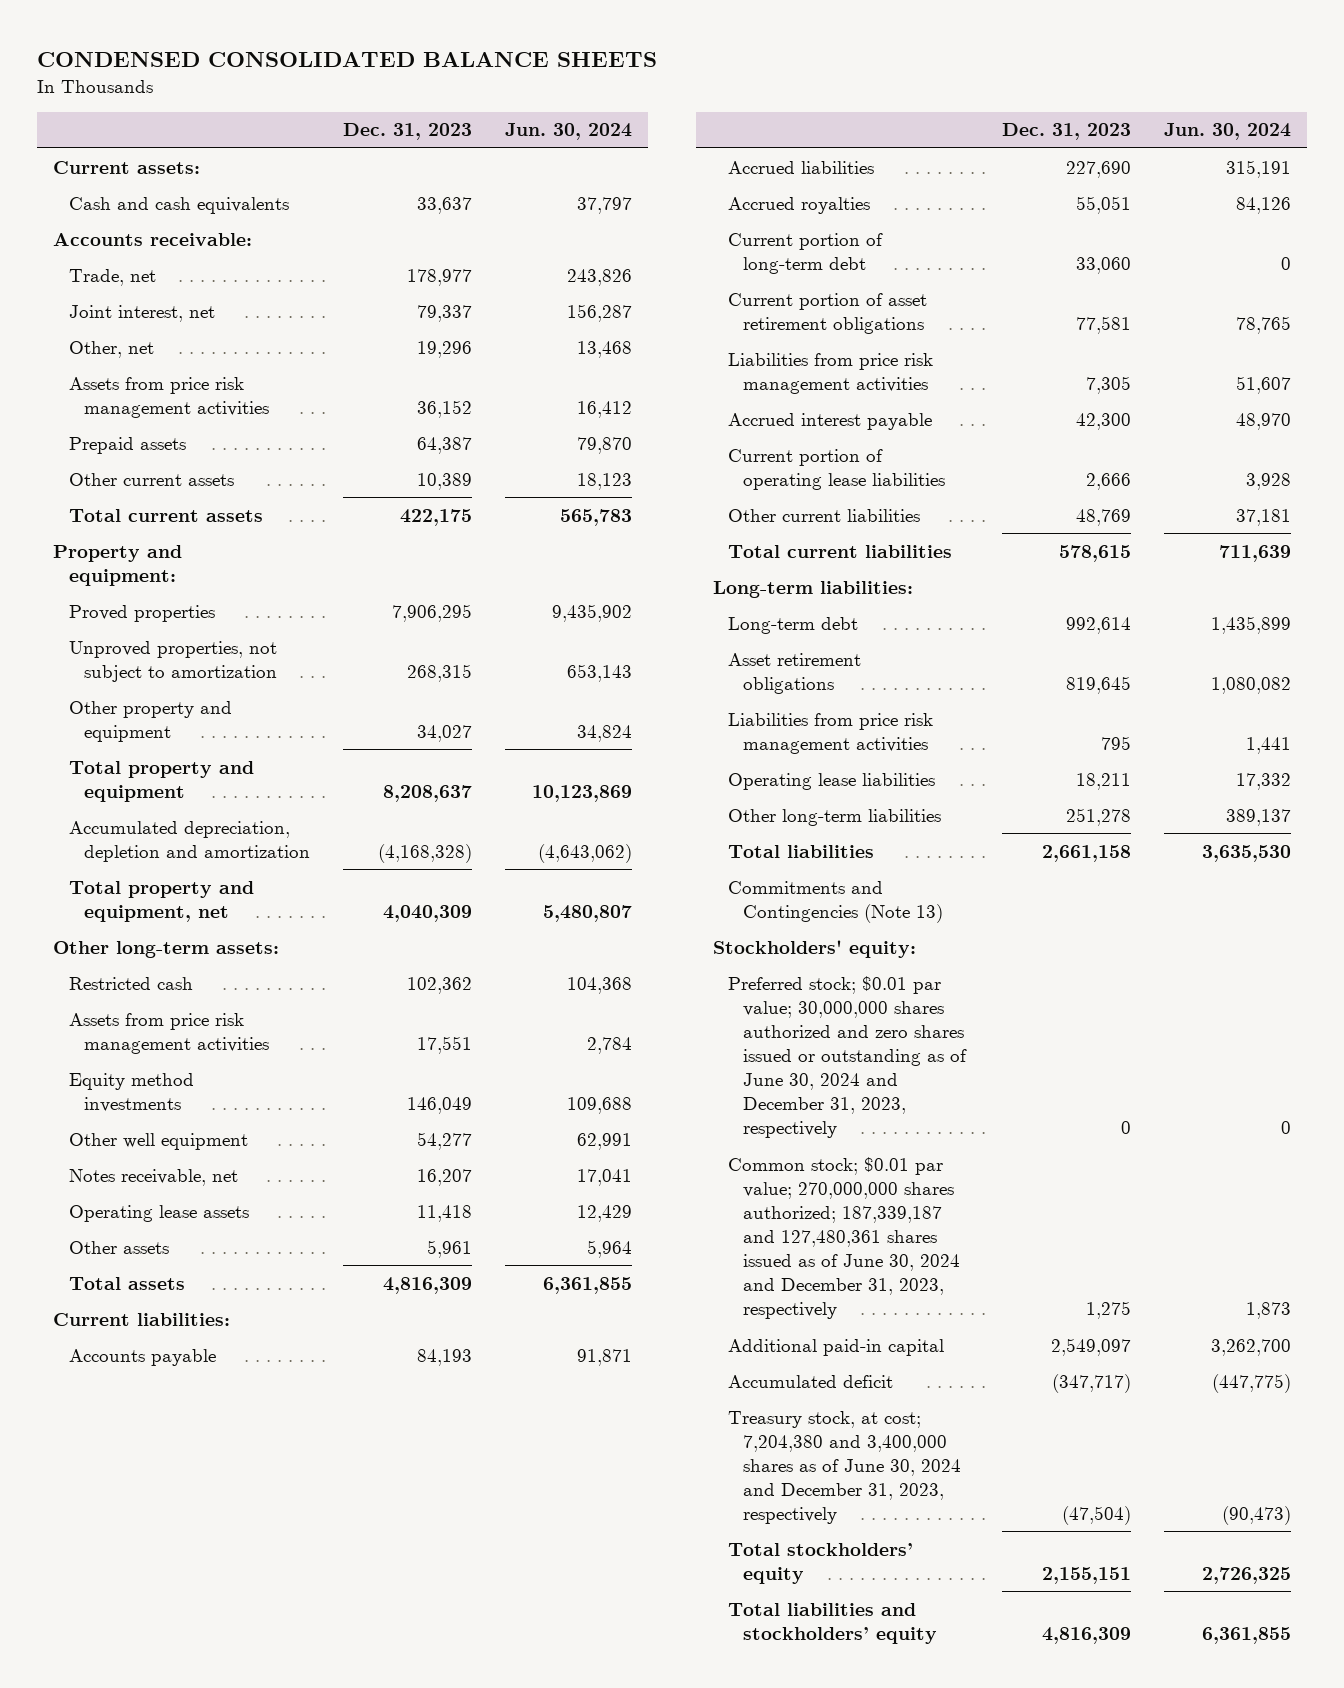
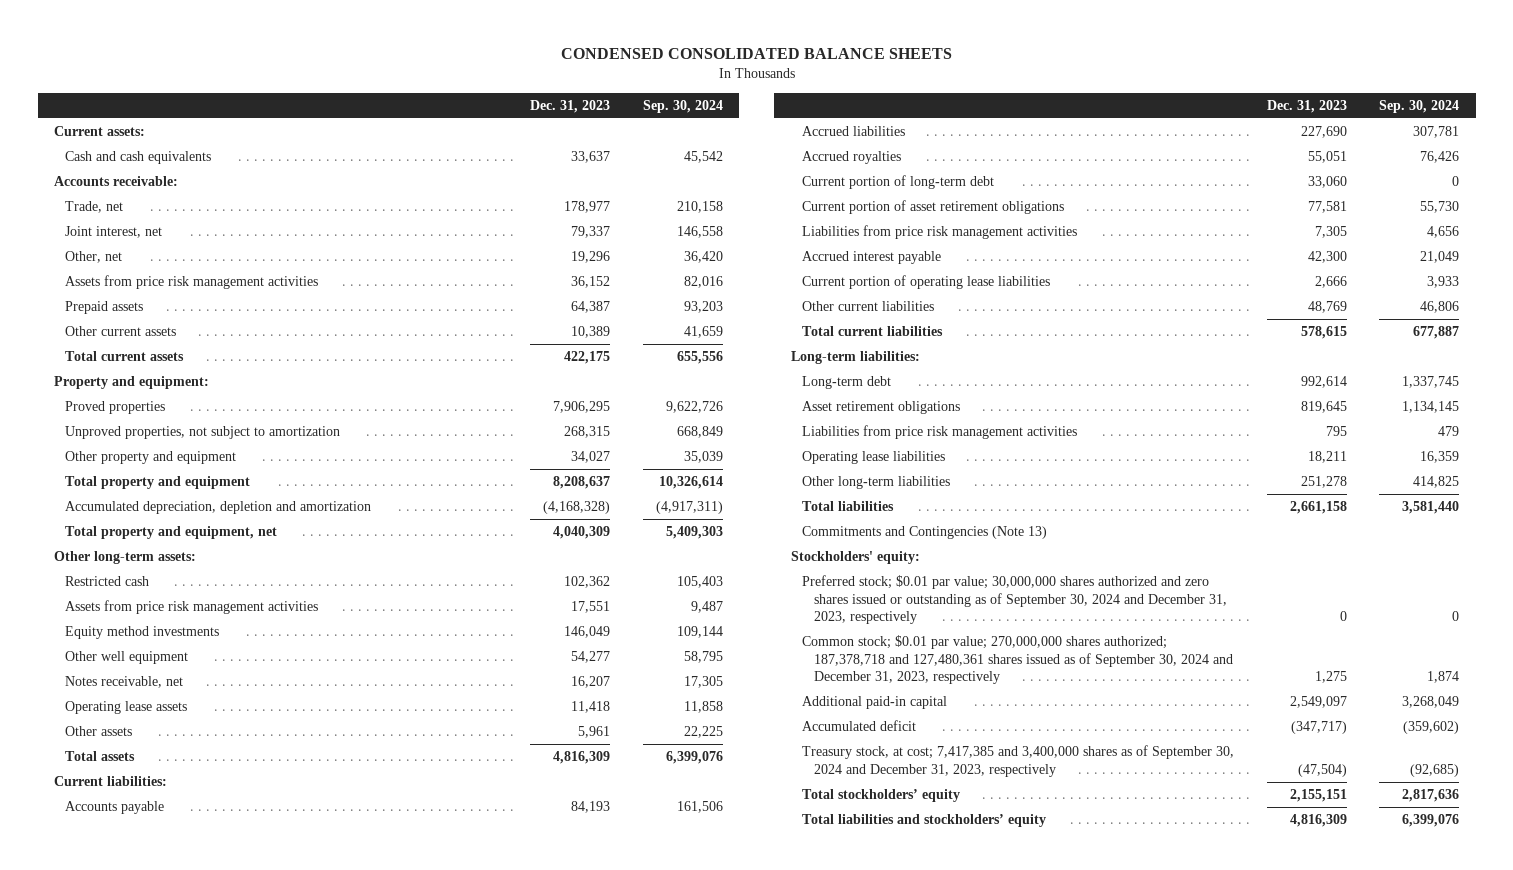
[504,123,632,141] Jun. 30, 2024 -> none
none -> [642,99,723,113] Sep. 30, 2024
[727,975,968,1139] Preferred stock; $0.01 par value; 30,000,000 shares authorized and zero shares issued or outstanding as of June 30, 2024 and December 31, 2023, respectively -> [802,575,1227,625] Preferred stock; $0.01 par value; 30,000,000 shares authorized and zero shares issued or outstanding as of September 30, 2024 and December 31, 2023, respectively
[727,1156,961,1320] Common stock; $0.01 par value; 270,000,000 shares authorized; 187,339,187 and 127,480,361 shares issued as of June 30, 2024 and December 31, 2023, respectively -> [802,635,1233,685] Common stock; $0.01 par value; 270,000,000 shares authorized; 187,378,718 and 127,480,361 shares issued as of September 30, 2024 and December 31, 2023, respectively
[727,1410,962,1525] Treasury stock, at cost; 7,204,380 and 3,400,000 shares as of June 30, 2024 and December 31, 2023, respectively -> [802,745,1235,777] Treasury stock, at cost; 7,417,385 and 3,400,000 shares as of September 30, 2024 and December 31, 2023, respectively

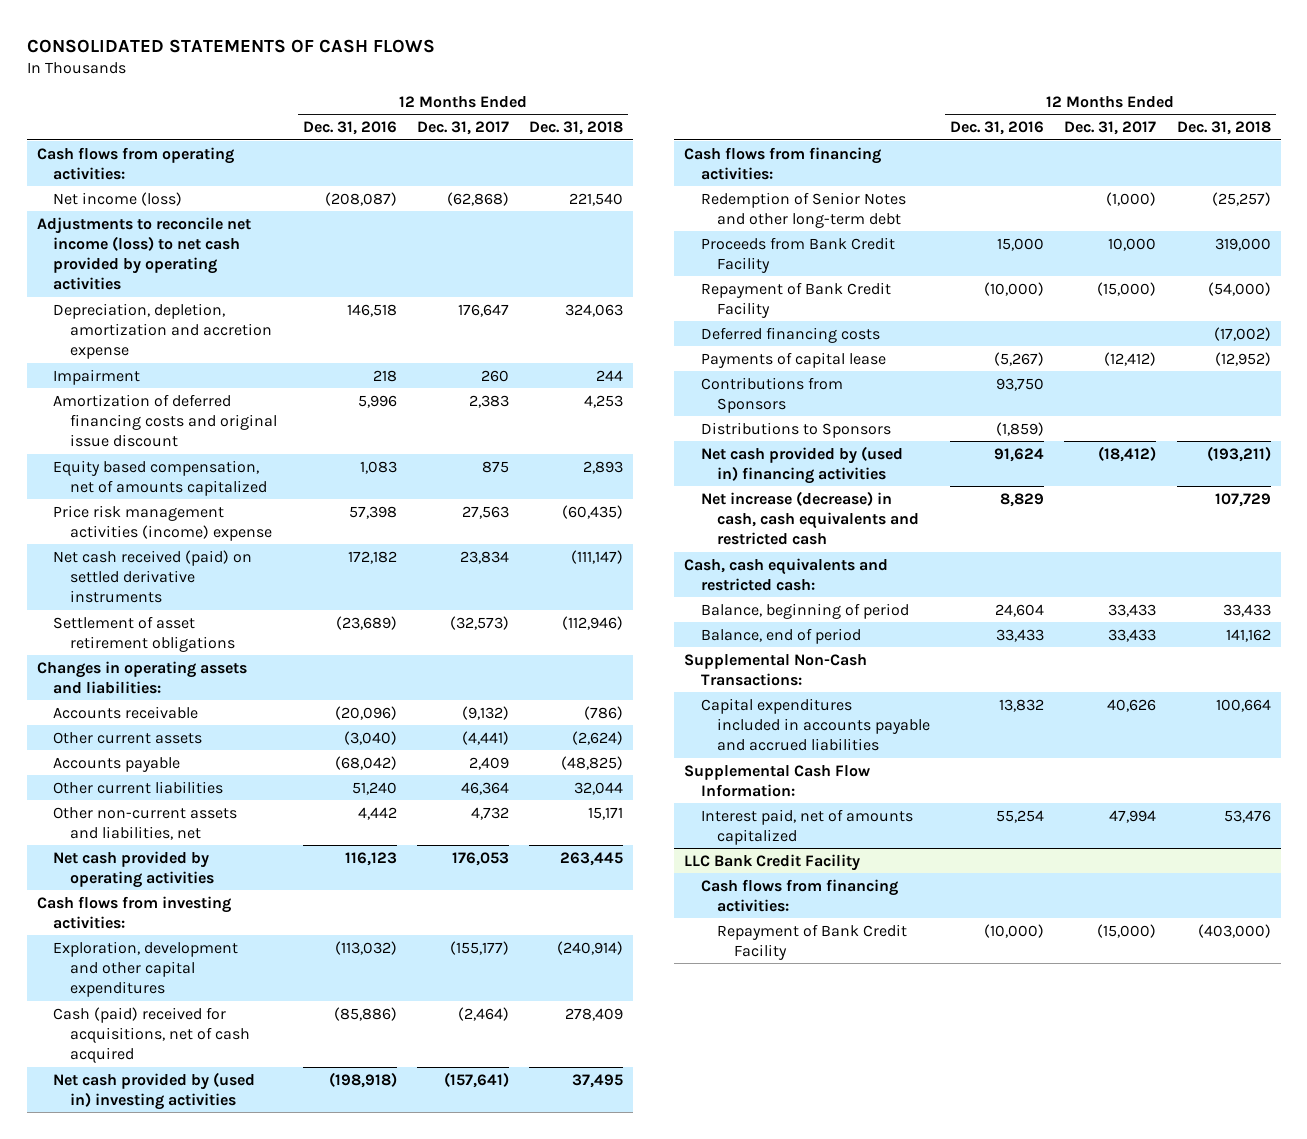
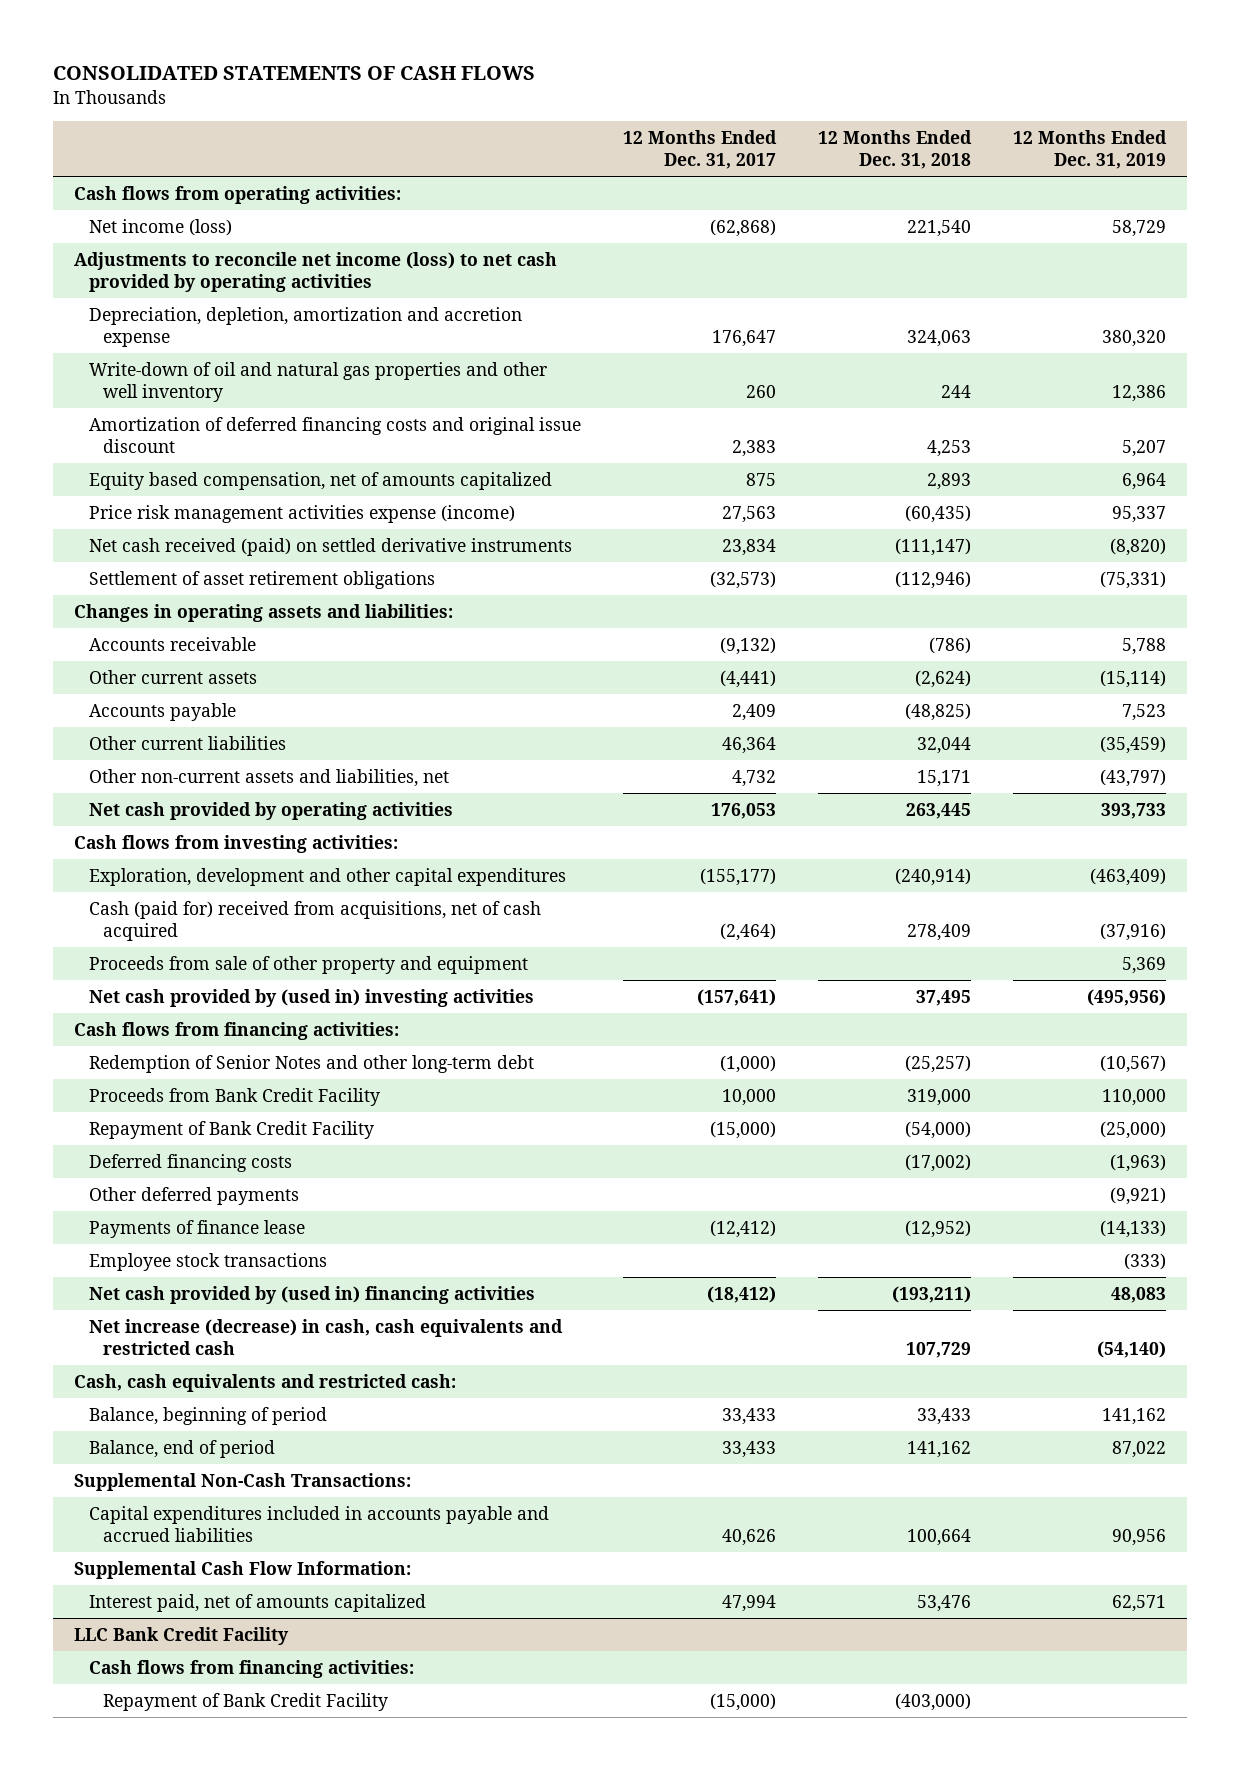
[303,121,398,136] Dec. 31, 2016 -> none
none -> [1013,129,1168,170] 12 Months Ended Dec. 31, 2019
[53,368,141,385] Impairment -> [88,361,547,403] Write-down of oil and natural gas properties and other well inventory
[53,504,273,541] Price risk management activities (income) expense -> [88,504,515,523] Price risk management activities expense (income)
[53,1006,251,1064] Cash (paid) received for acquisitions, net of cash acquired -> [88,900,541,942] Cash (paid for) received from acquisitions, net of cash acquired
none -> [88,955,528,974] Proceeds from sale of other property and equipment
[700,376,843,413] Contributions from Sponsors -> none
[700,421,891,438] Distributions to Sponsors -> none
none -> [88,1186,299,1205] Other deferred payments
[700,351,886,368] Payments of capital lease -> [88,1219,305,1238] Payments of finance lease
none -> [88,1252,327,1271] Employee stock transactions

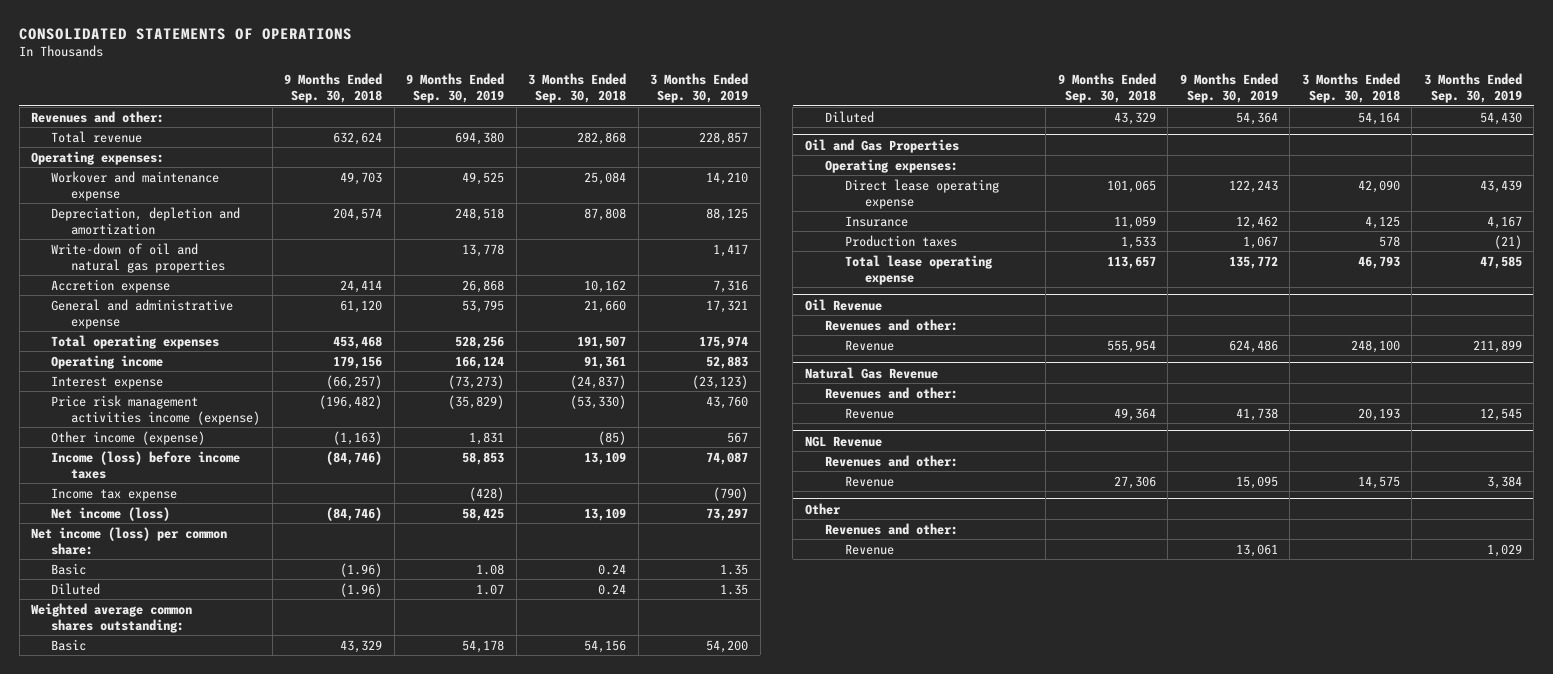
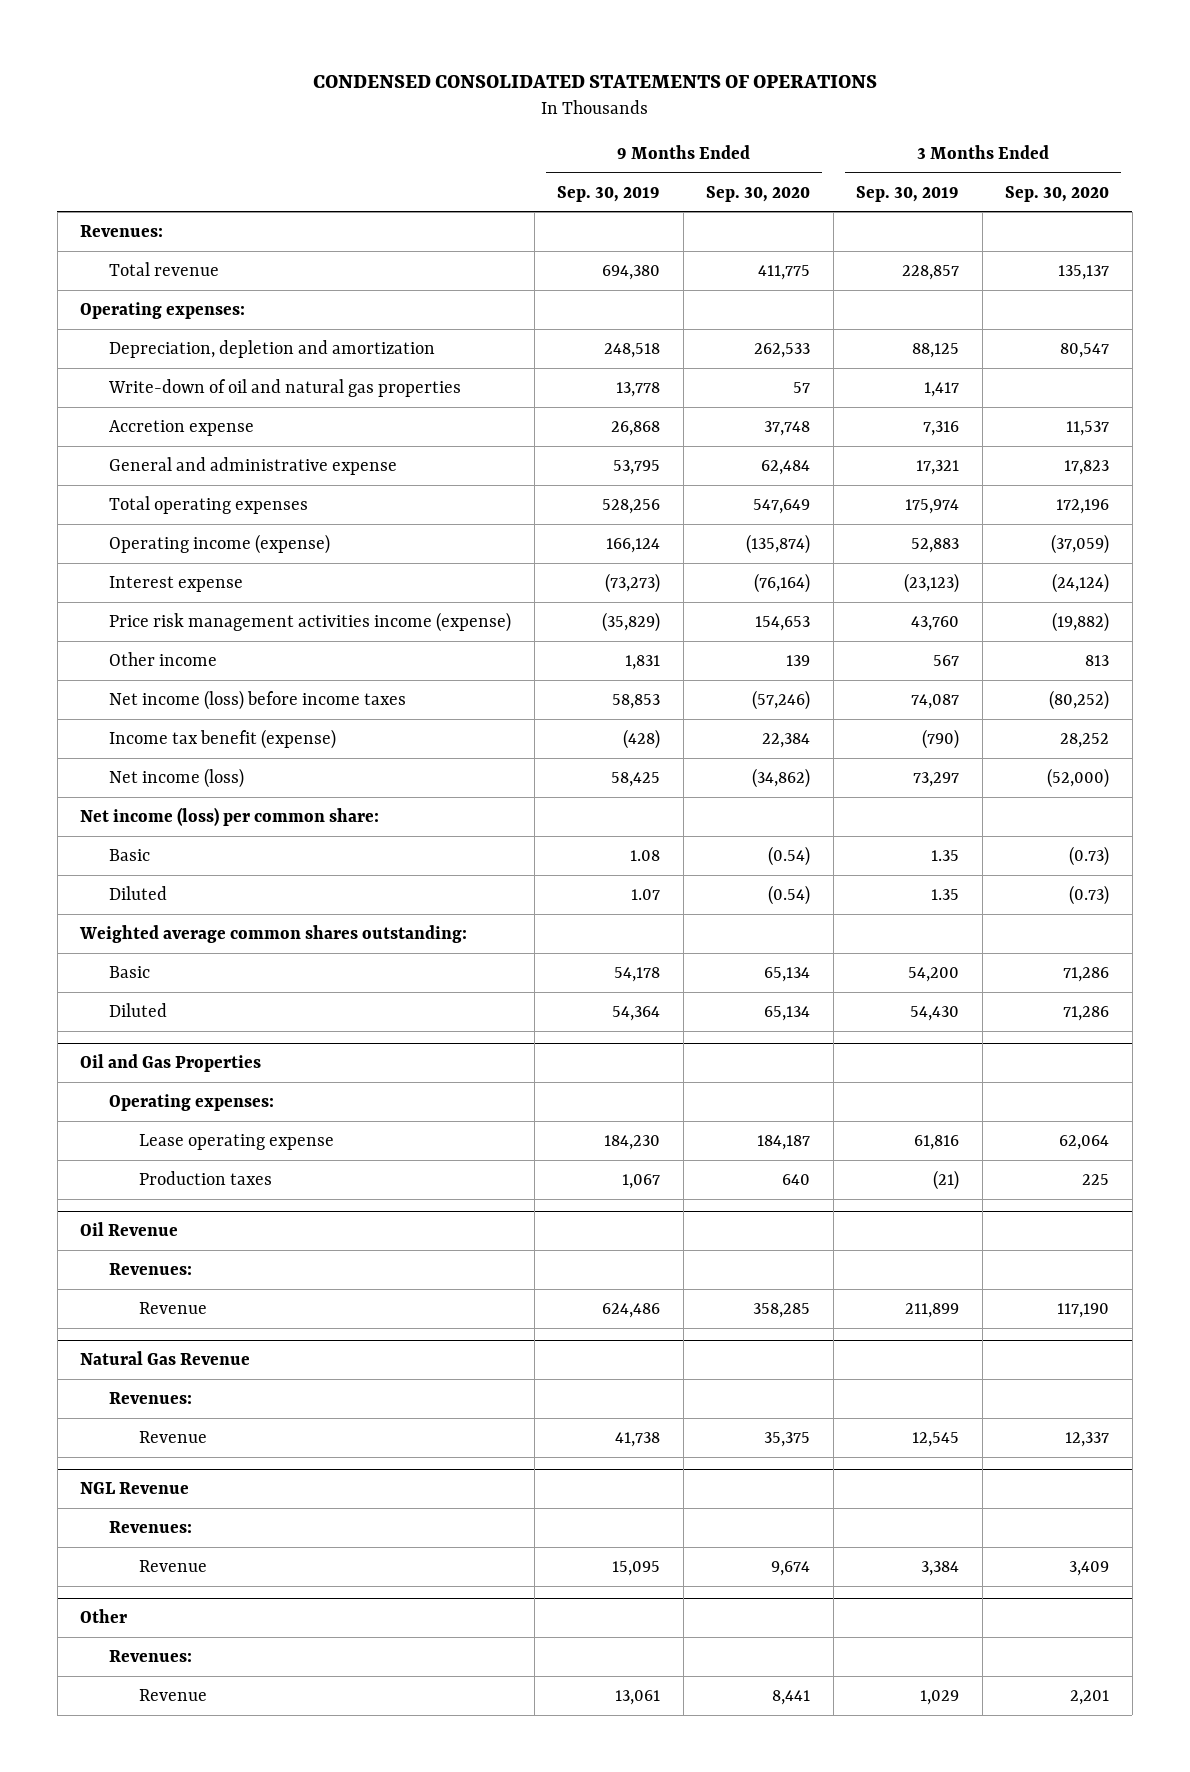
[19,28,353,41] CONSOLIDATED STATEMENTS OF OPERATIONS -> [312,74,877,88] CONDENSED CONSOLIDATED STATEMENTS OF OPERATIONS
[284,73,383,103] 9 Months Ended Sep. 30, 2018 -> none
[528,73,627,103] 3 Months Ended Sep. 30, 2018 -> none
none -> [706,185,811,202] Sep. 30, 2020
none -> [1005,185,1110,202] Sep. 30, 2020
[31,110,165,123] Revenues and other: -> [80,224,164,237] Revenues:
[51,170,220,201] Workover and maintenance expense -> none
[51,354,164,369] Operating income -> [109,533,331,554] Operating income (expense)
[51,430,206,445] Other income (expense) -> [109,651,218,666] Other income
[51,450,241,479] Income (loss) before income taxes -> [109,689,407,710] Net income (loss) before income taxes
[51,487,178,501] Income tax expense -> [109,728,337,749] Income tax benefit (expense)
[844,215,908,227] Insurance -> none
[844,178,999,209] Direct lease operating expense -> [138,1133,334,1150] Lease operating expense
[1228,179,1278,193] 122,243 -> [604,1134,661,1150] 184,230
[1479,179,1522,193] 43,439 -> [914,1134,960,1150] 61,816
[844,254,993,285] Total lease operating expense -> none
[824,318,958,331] Revenues and other: -> [109,1262,193,1275] Revenues:
[824,386,958,399] Revenues and other: -> [109,1391,193,1404] Revenues:
[824,454,958,467] Revenues and other: -> [109,1520,193,1533] Revenues:
[824,522,958,535] Revenues and other: -> [109,1649,193,1662] Revenues:

